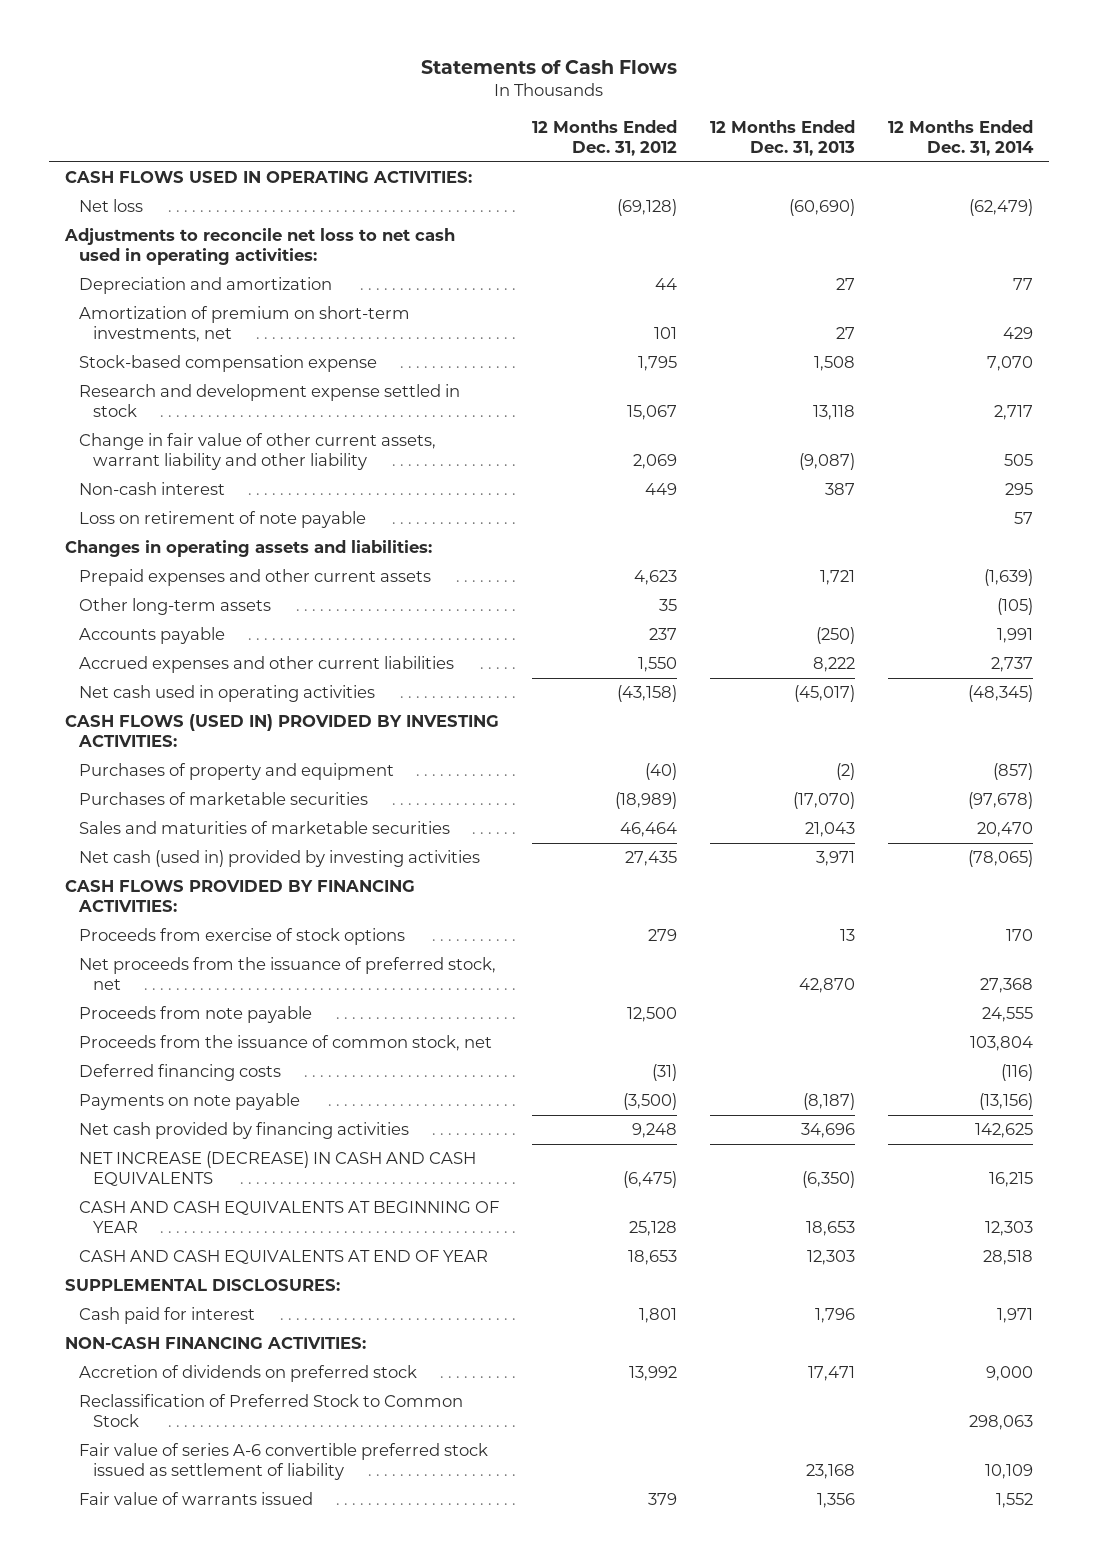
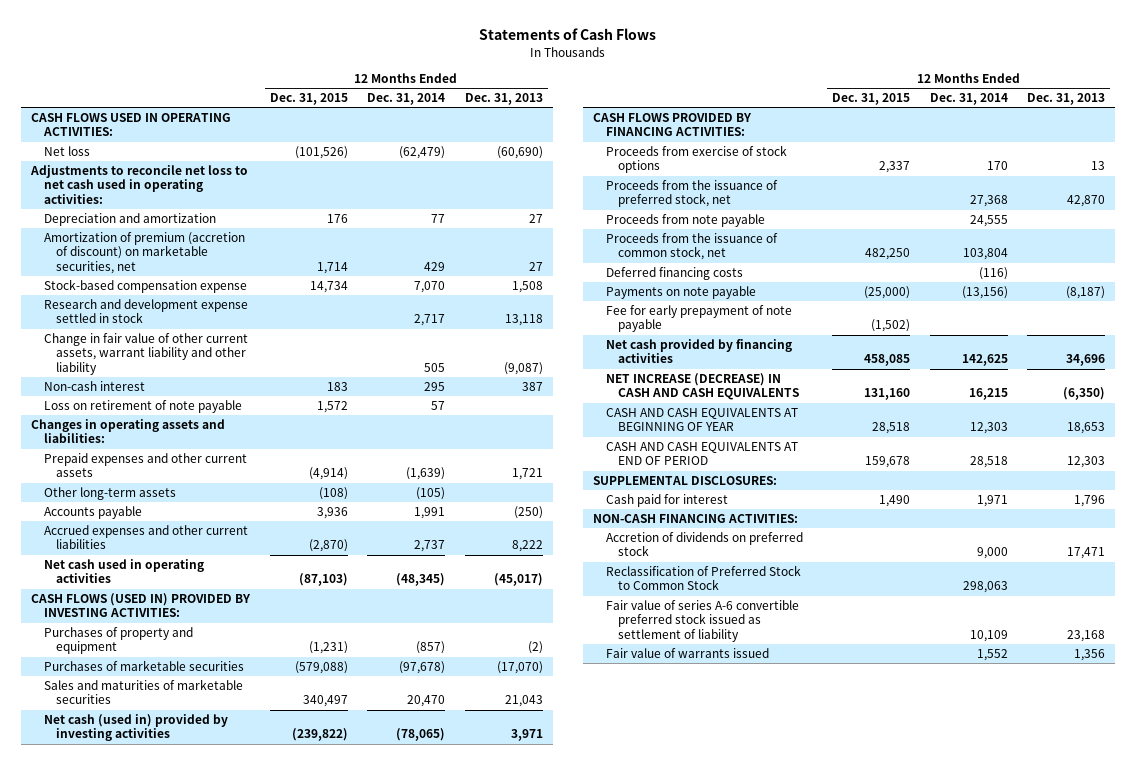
[532,120,678,156] 12 Months Ended Dec. 31, 2012 -> none
none -> [269,93,348,106] Dec. 31, 2015
[79,306,411,342] Amortization of premium on short-term investments, net -> [43,232,245,274] Amortization of premium (accretion of discount) on marketable securities, net
[79,957,497,990] Net proceeds from the issuance of preferred stock, net -> [605,180,778,208] Proceeds from the issuance of preferred stock, net
none -> [605,305,792,333] Fee for early prepayment of note payable
[79,1250,489,1265] CASH AND CASH EQUIVALENTS AT END OF YEAR -> [605,442,798,466] CASH AND CASH EQUIVALENTS AT END OF PERIOD

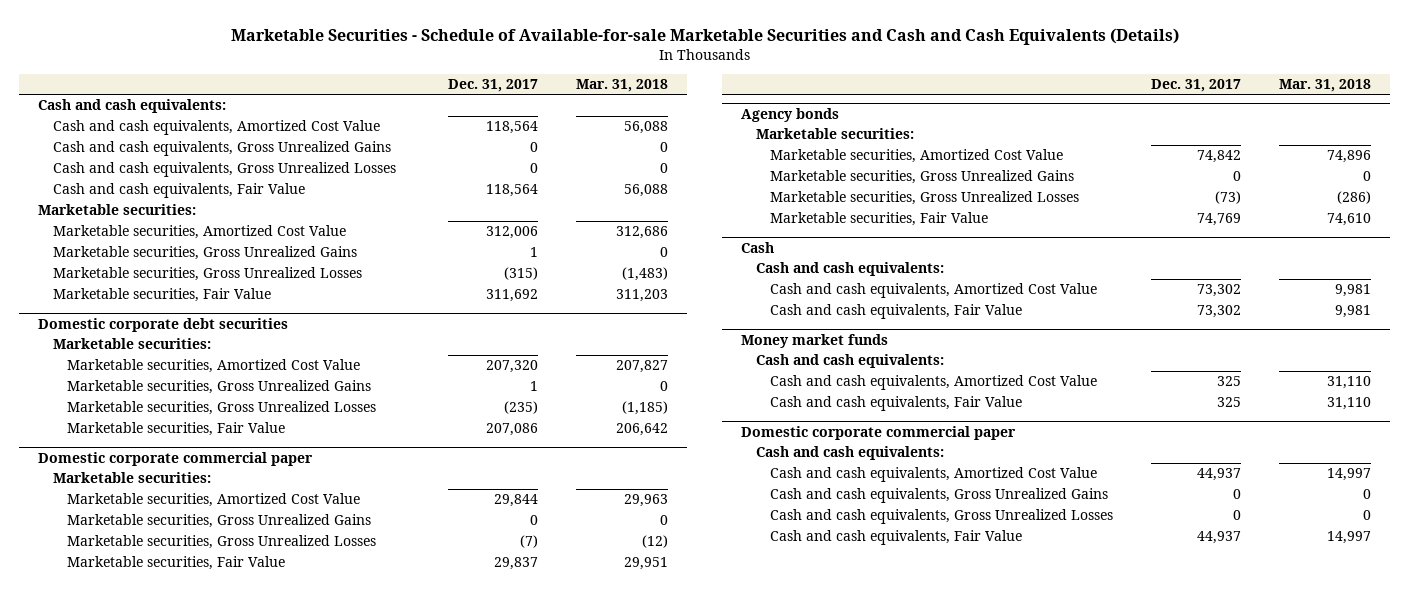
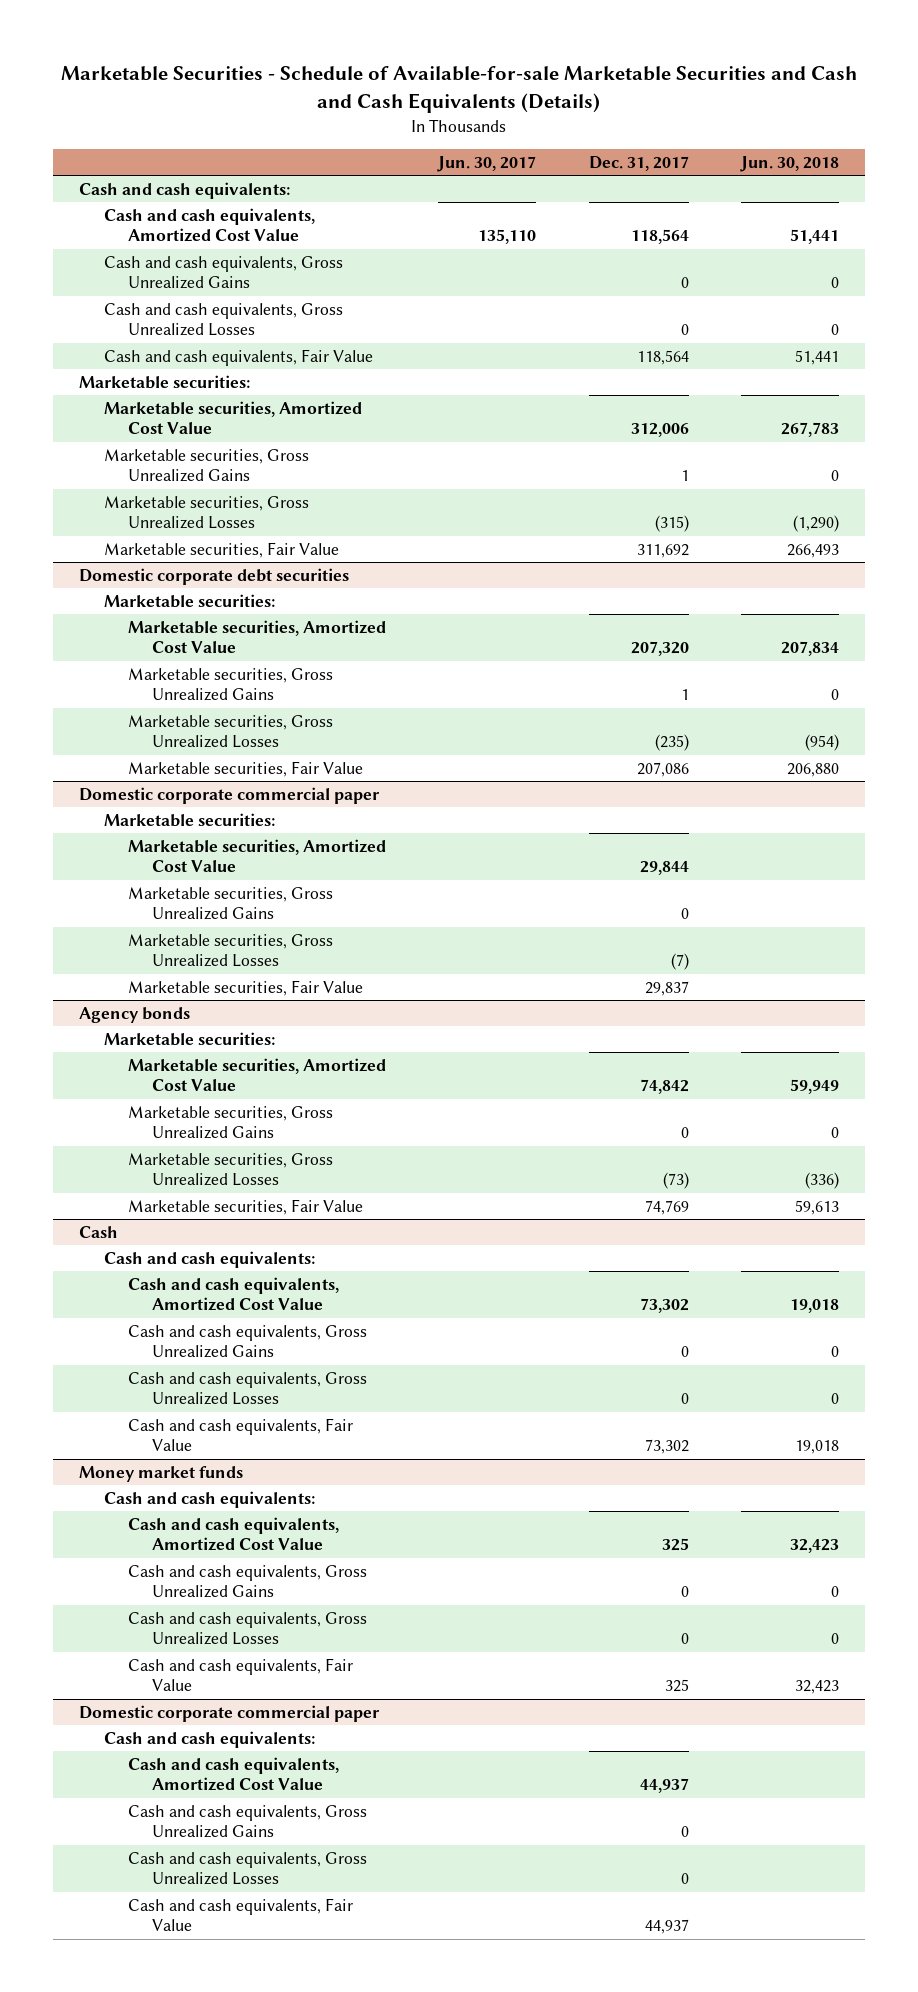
[576,79,669,93] Mar. 31, 2018 -> none
none -> [437,156,537,173] Jun. 30, 2017
none -> [740,156,840,173] Jun. 30, 2018
none -> [128,1324,368,1359] Cash and cash equivalents, Gross Unrealized Gains
none -> [128,1371,368,1406] Cash and cash equivalents, Gross Unrealized Losses
none -> [128,1564,368,1599] Cash and cash equivalents, Gross Unrealized Gains
none -> [128,1611,368,1646] Cash and cash equivalents, Gross Unrealized Losses

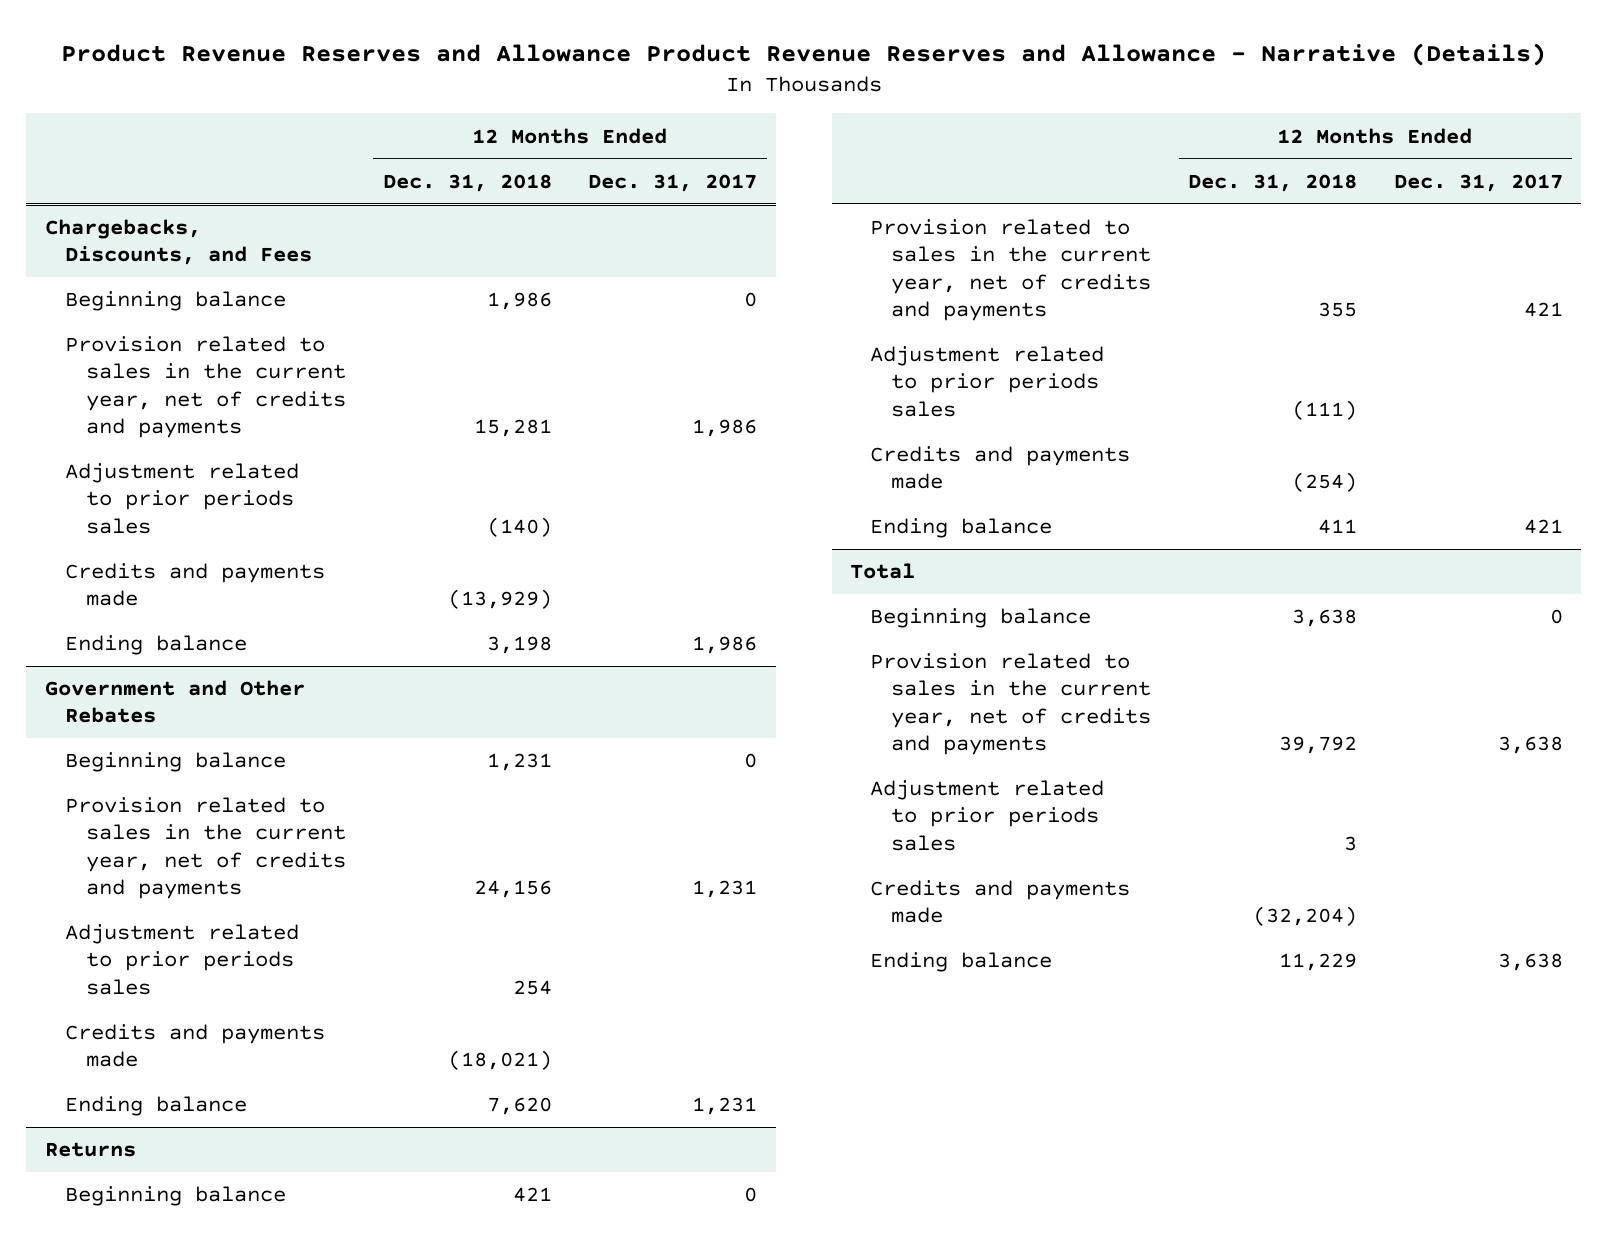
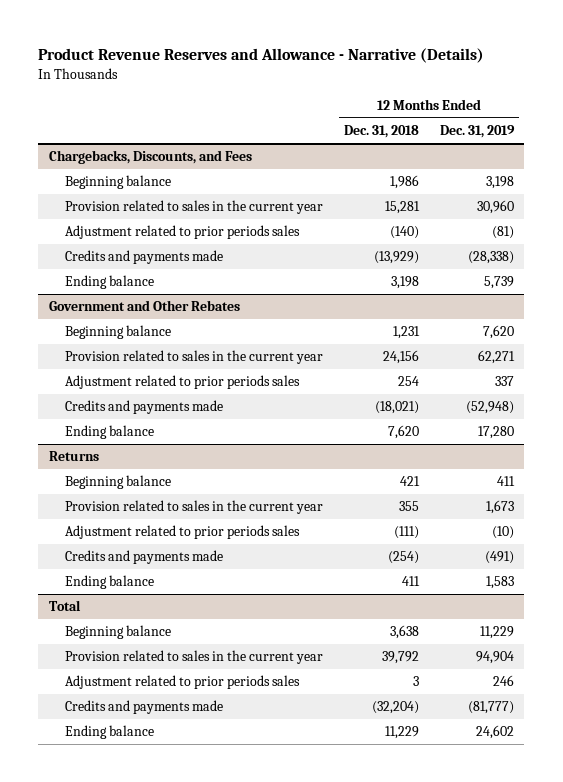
[60,42,1546,66] Product Revenue Reserves and Allowance Product Revenue Reserves and Allowance - Narrative (Details) -> [38,47,485,63] Product Revenue Reserves and Allowance - Narrative (Details)
[588,173,758,192] Dec. 31, 2017 -> none
none -> [439,125,515,139] Dec. 31, 2019
[65,336,346,439] Provision related to sales in the current year, net of credits and payments -> [65,200,324,215] Provision related to sales in the current year
[65,797,346,900] Provision related to sales in the current year, net of credits and payments -> [65,350,324,365] Provision related to sales in the current year
[870,219,1151,322] Provision related to sales in the current year, net of credits and payments -> [65,500,324,515] Provision related to sales in the current year
[870,653,1151,756] Provision related to sales in the current year, net of credits and payments -> [65,650,324,665] Provision related to sales in the current year

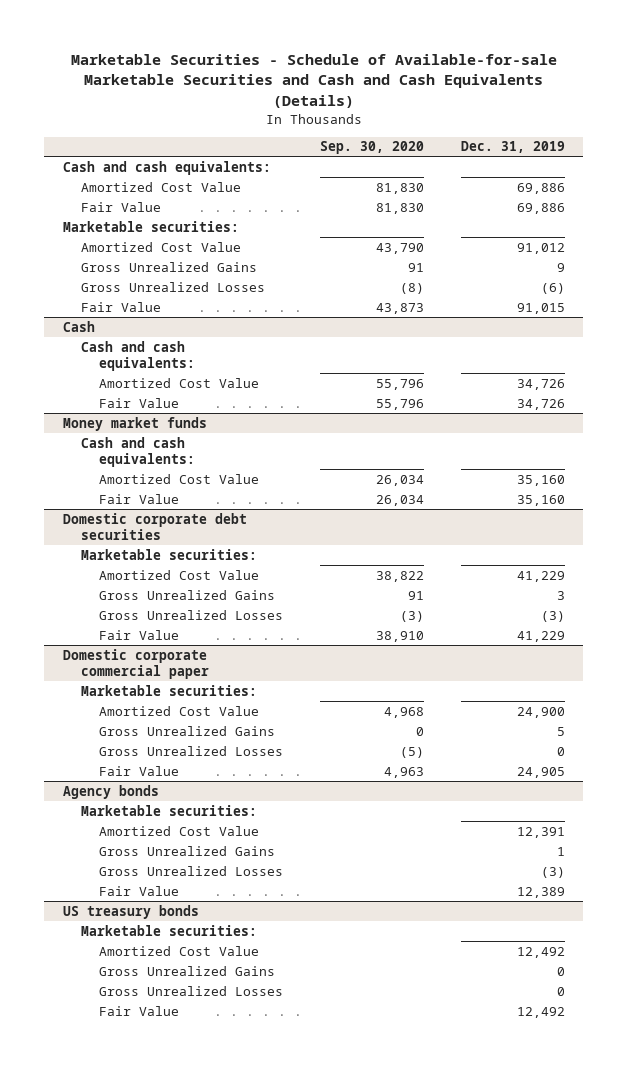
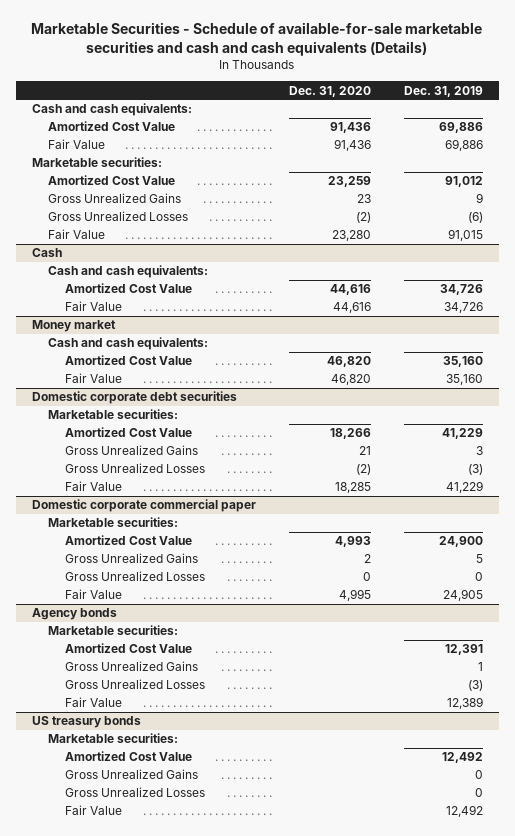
[70,53,557,108] Marketable Securities - Schedule of Available-for-sale Marketable Securities and Cash and Cash Equivalents (Details) -> [31,22,483,57] Marketable Securities - Schedule of available-for-sale marketable securities and cash and cash equivalents (Details)
[320,141,425,155] Sep. 30, 2020 -> none
none -> [288,85,371,97] Dec. 31, 2020
[62,416,207,431] Money market funds -> [32,320,117,333] Money market

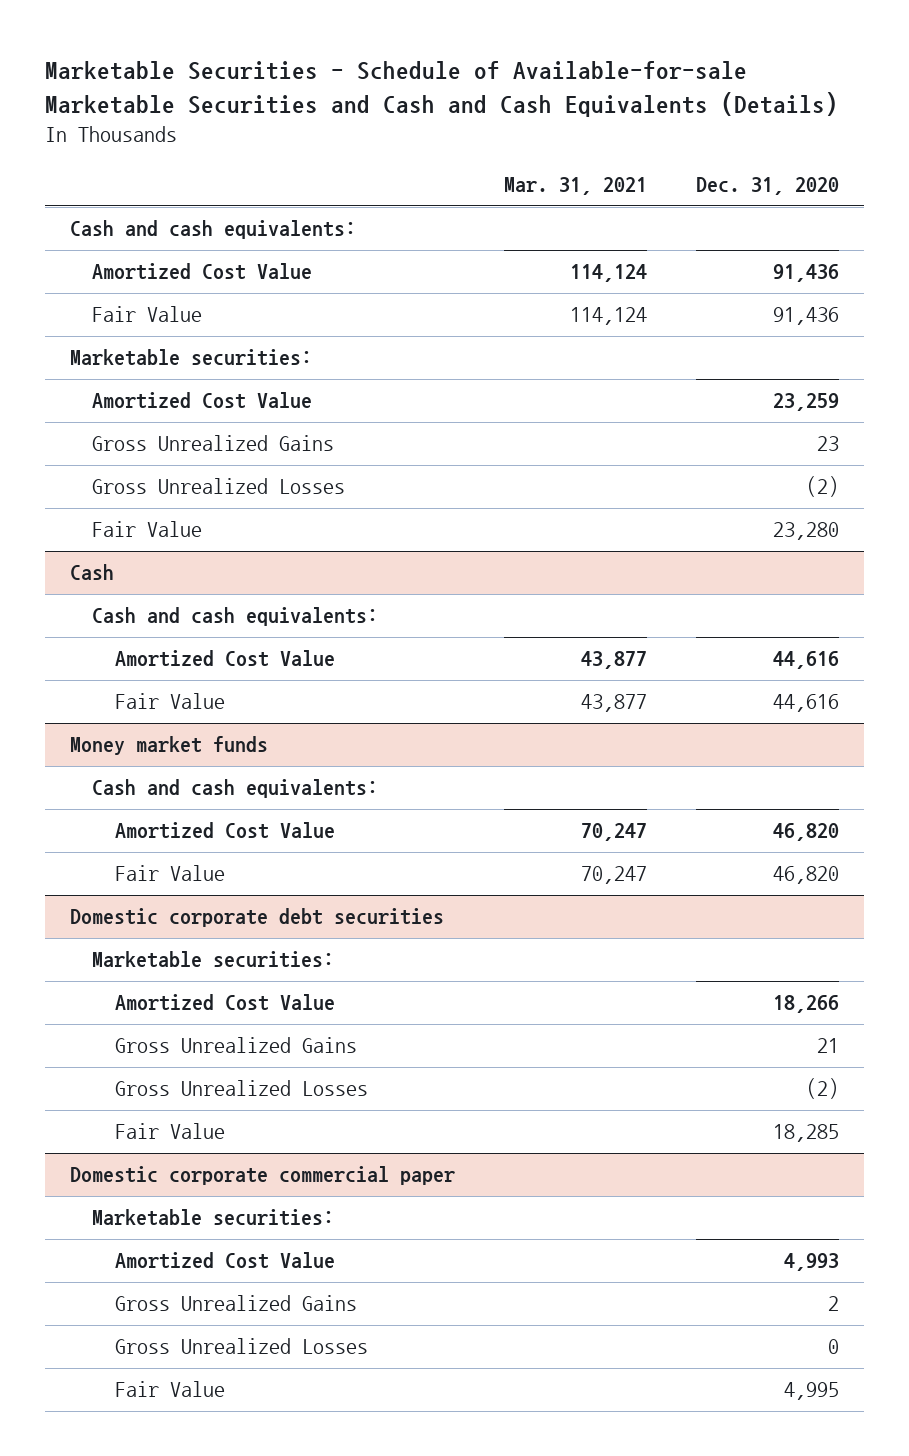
[31,22,483,57] Marketable Securities - Schedule of available-for-sale marketable securities and cash and cash equivalents (Details) -> [45,61,839,117] Marketable Securities - Schedule of Available-for-sale Marketable Securities and Cash and Cash Equivalents (Details)
[403,85,483,97] Dec. 31, 2019 -> none
none -> [503,176,647,195] Mar. 31, 2021
[32,320,117,333] Money market -> [69,736,268,756] Money market funds
[32,608,118,621] Agency bonds -> none
[48,625,179,636] Marketable securities: -> none
[64,643,192,654] Amortized Cost Value -> none
[64,661,198,672] Gross Unrealized Gains -> none
[64,679,205,690] Gross Unrealized Losses -> none
[64,697,122,708] Fair Value -> none
[32,716,142,729] US treasury bonds -> none
[48,733,179,744] Marketable securities: -> none
[64,751,192,762] Amortized Cost Value -> none
[64,769,198,780] Gross Unrealized Gains -> none
[64,787,205,798] Gross Unrealized Losses -> none
[64,805,122,816] Fair Value -> none

